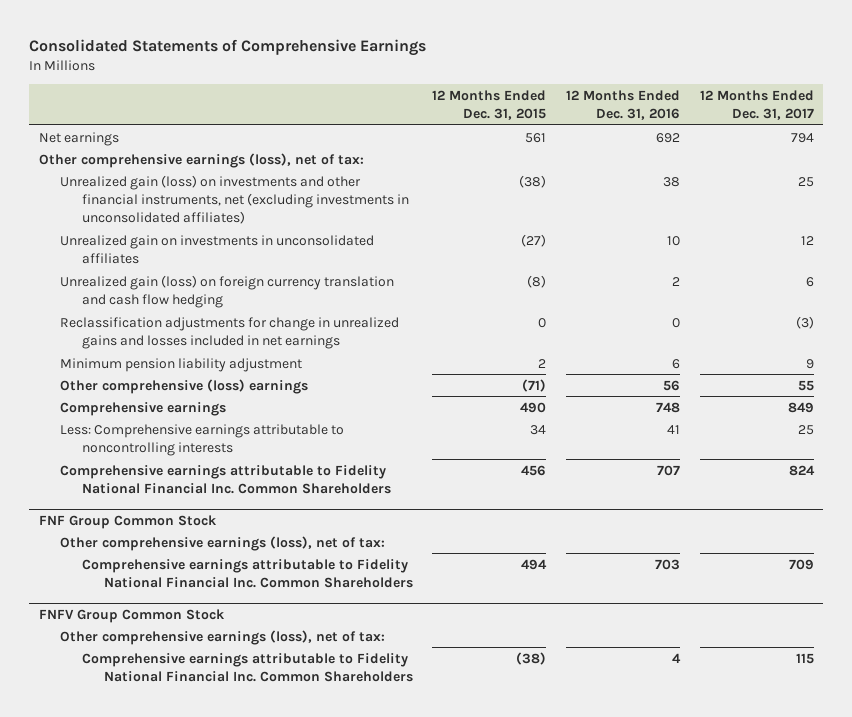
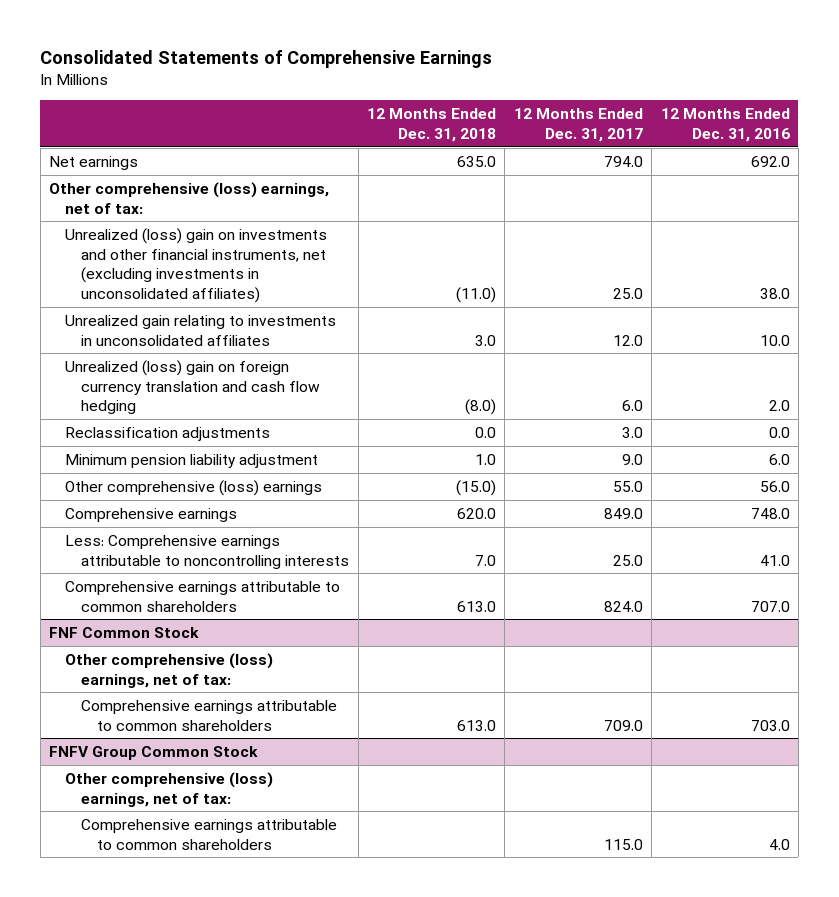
[432,89,547,120] 12 Months Ended Dec. 31, 2015 -> none
none -> [367,108,497,142] 12 Months Ended Dec. 31, 2018
[60,316,400,349] Reclassification adjustments for change in unrealized gains and losses included in net earnings -> none
[655,132,680,143] 692 -> [750,155,790,167] 692.0
[790,132,814,143] 794 -> [603,155,643,167] 794.0
[38,152,364,168] Other comprehensive earnings (loss), net of tax: -> [48,181,329,214] Other comprehensive (loss) earnings, net of tax:
[60,174,409,225] Unrealized gain (loss) on investments and other financial instruments, net (excluding investments in unconsolidated affiliates) -> [65,227,328,303] Unrealized (loss) gain on investments and other financial instruments, net (excluding investments in unconsolidated affiliates)
[662,176,680,187] 38 -> [759,287,790,299] 38.0
[797,176,814,187] 25 -> [612,287,643,299] 25.0
[60,234,375,264] Unrealized gain on investments in unconsolidated affiliates -> [65,314,337,346] Unrealized gain relating to investments in unconsolidated affiliates
[666,235,680,246] 10 -> [759,334,790,346] 10.0
[800,235,814,245] 12 -> [612,334,643,346] 12.0
[60,274,395,308] Unrealized gain (loss) on foreign currency translation and cash flow hedging -> [65,359,321,415] Unrealized (loss) gain on foreign currency translation and cash flow hedging
[671,276,680,286] 2 -> [768,400,790,412] 2.0
[805,276,814,287] 6 -> [621,400,643,412] 6.0
none -> [65,426,271,441] Reclassification adjustments
[671,358,680,369] 6 -> [768,453,790,465] 6.0
[805,358,814,369] 9 -> [621,453,643,465] 9.0
[662,379,680,391] 56 -> [759,480,790,492] 56.0
[797,379,814,391] 55 -> [612,480,643,492] 55.0
[655,401,680,413] 748 -> [750,507,790,519] 748.0
[787,401,814,413] 849 -> [603,507,643,519] 849.0
[666,424,680,434] 41 -> [759,554,790,566] 41.0
[797,424,814,435] 25 -> [612,554,643,566] 25.0
[60,464,391,494] Comprehensive earnings attributable to Fidelity National Financial Inc. Common Shareholders -> [65,580,341,612] Comprehensive earnings attributable to common shareholders
[656,464,680,476] 707 -> [750,600,790,612] 707.0
[788,464,815,476] 824 -> [603,600,643,612] 824.0
[38,514,217,529] FNF Group Common Stock -> [48,626,199,638] FNF Common Stock
[60,535,386,551] Other comprehensive earnings (loss), net of tax: -> [65,652,274,688] Other comprehensive (loss) earnings, net of tax:
[81,558,413,588] Comprehensive earnings attributable to Fidelity National Financial Inc. Common Shareholders -> [81,699,338,731] Comprehensive earnings attributable to common shareholders
[654,558,680,570] 703 -> [750,719,790,731] 703.0
[788,558,814,570] 709 -> [603,719,643,731] 709.0
[60,629,386,645] Other comprehensive earnings (loss), net of tax: -> [65,771,274,807] Other comprehensive (loss) earnings, net of tax:
[81,652,413,682] Comprehensive earnings attributable to Fidelity National Financial Inc. Common Shareholders -> [81,818,338,850] Comprehensive earnings attributable to common shareholders
[671,652,681,663] 4 -> [768,838,790,850] 4.0
[795,652,814,664] 115 -> [603,838,643,850] 115.0

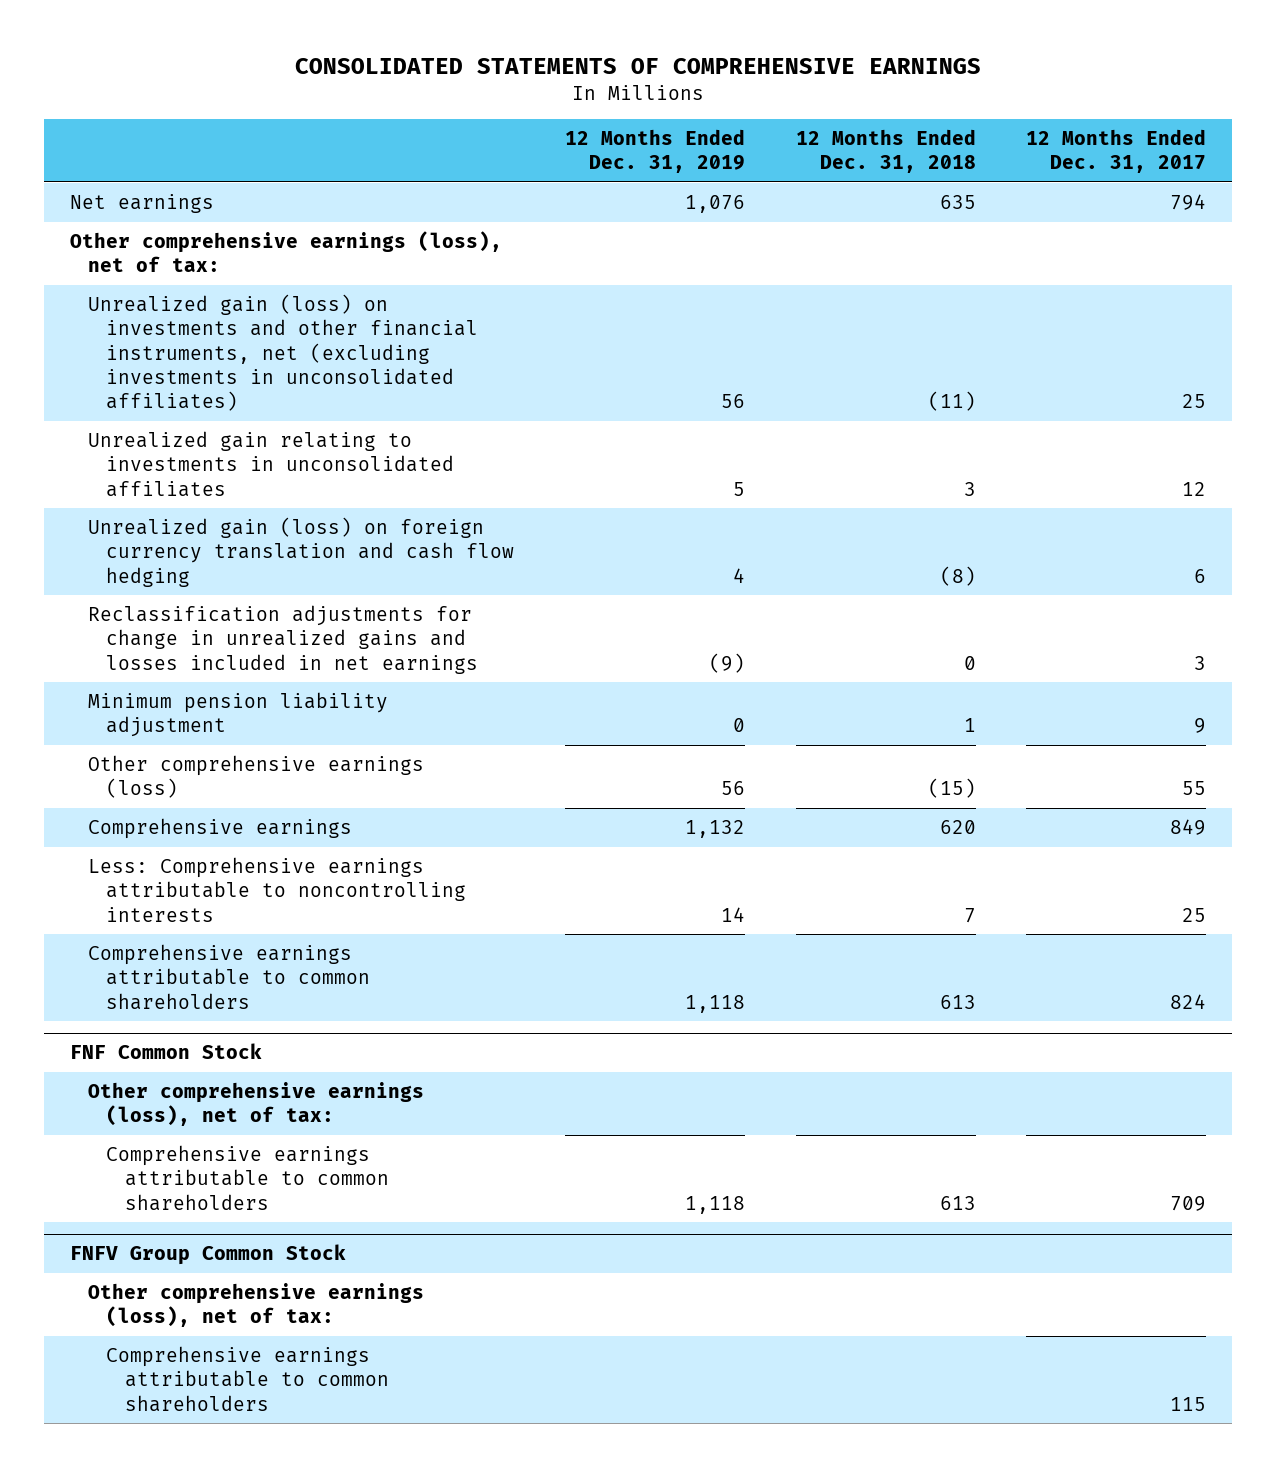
[40,50,493,69] Consolidated Statements of Comprehensive Earnings -> [294,57,981,74] CONSOLIDATED STATEMENTS OF COMPREHENSIVE EARNINGS
[660,108,790,142] 12 Months Ended Dec. 31, 2016 -> none
none -> [564,128,745,174] 12 Months Ended Dec. 31, 2019
[65,426,271,441] Reclassification adjustments -> none
[457,155,497,167] 635.0 -> [939,195,976,210] 635
[603,155,643,167] 794.0 -> [1170,194,1207,211] 794
[48,181,329,214] Other comprehensive (loss) earnings, net of tax: -> [69,231,502,273] Other comprehensive earnings (loss), net of tax:
[65,227,328,303] Unrealized (loss) gain on investments and other financial instruments, net (excluding investments in unconsolidated affiliates) -> [87,294,479,412] Unrealized gain (loss) on investments and other financial instruments, net (excluding investments in unconsolidated affiliates)
[456,286,497,303] (11.0) -> [927,391,976,412] (11)
[612,287,643,299] 25.0 -> [1182,394,1207,409] 25
[475,334,497,346] 3.0 -> [963,481,976,496] 3
[612,334,643,346] 12.0 -> [1182,481,1207,496] 12
[65,359,321,415] Unrealized (loss) gain on foreign currency translation and cash flow hedging -> [87,517,515,587] Unrealized gain (loss) on foreign currency translation and cash flow hedging
[465,399,497,416] (8.0) -> [939,565,976,586] (8)
[621,400,643,412] 6.0 -> [1194,568,1207,583] 6
none -> [87,605,479,674] Reclassification adjustments for change in unrealized gains and losses included in net earnings
[475,453,497,465] 1.0 -> [963,718,976,733] 1
[621,453,643,465] 9.0 -> [1194,718,1207,734] 9
[65,479,323,496] Other comprehensive (loss) earnings -> [87,755,424,799] Other comprehensive earnings (loss)
[456,479,497,496] (15.0) -> [927,778,976,799] (15)
[612,480,643,492] 55.0 -> [1182,781,1207,796] 55
[457,507,497,519] 620.0 -> [939,820,976,835] 620
[603,507,643,519] 849.0 -> [1170,819,1207,836] 849
[475,554,497,566] 7.0 -> [963,907,976,923] 7
[612,554,643,566] 25.0 -> [1182,907,1207,922] 25
[457,600,497,612] 613.0 -> [939,994,976,1009] 613
[603,600,643,612] 824.0 -> [1170,993,1207,1009] 824
[65,652,274,688] Other comprehensive (loss) earnings, net of tax: -> [87,1082,424,1127] Other comprehensive earnings (loss), net of tax:
[457,719,497,731] 613.0 -> [939,1195,976,1210] 613
[603,719,643,731] 709.0 -> [1170,1195,1207,1211] 709
[65,771,274,807] Other comprehensive (loss) earnings, net of tax: -> [87,1283,424,1328] Other comprehensive earnings (loss), net of tax:
[603,838,643,850] 115.0 -> [1170,1396,1207,1411] 115

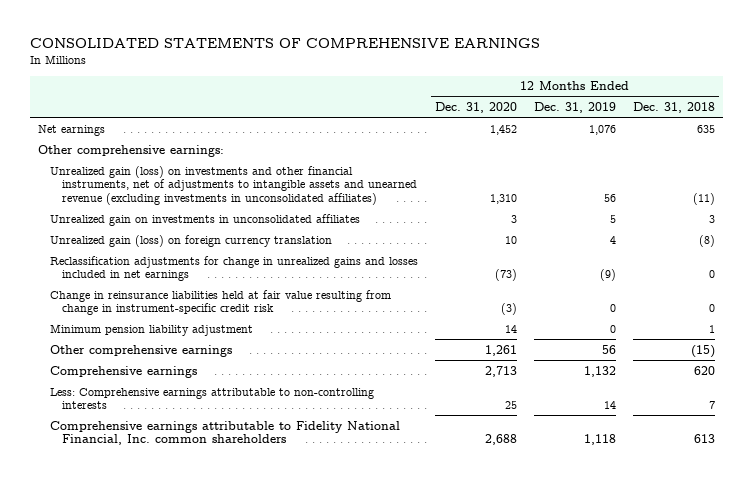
[1026,128,1207,174] 12 Months Ended Dec. 31, 2017 -> none
none -> [435,102,518,114] Dec. 31, 2020
[69,231,502,273] Other comprehensive earnings (loss), net of tax: -> [38,144,225,157] Other comprehensive earnings:
[87,294,479,412] Unrealized gain (loss) on investments and other financial instruments, net (excluding investments in unconsolidated affiliates) -> [50,165,418,205] Unrealized gain (loss) on investments and other financial instruments, net of adjustments to intangible assets and unearned revenue (excluding investments in unconsolidated affiliates)
[87,431,455,497] Unrealized gain relating to investments in unconsolidated affiliates -> [50,213,361,226] Unrealized gain on investments in unconsolidated affiliates
[87,517,515,587] Unrealized gain (loss) on foreign currency translation and cash flow hedging -> [50,234,333,247] Unrealized gain (loss) on foreign currency translation
none -> [50,289,392,316] Change in reinsurance liabilities held at fair value resulting from change in instrument-specific credit risk
[87,755,424,799] Other comprehensive earnings (loss) -> [50,344,233,357] Other comprehensive earnings
[69,1043,262,1060] FNF Common Stock -> none
[87,1082,424,1127] Other comprehensive earnings (loss), net of tax: -> none
[106,1145,389,1211] Comprehensive earnings attributable to common shareholders -> none
[69,1244,346,1266] FNFV Group Common Stock -> none
[87,1283,424,1328] Other comprehensive earnings (loss), net of tax: -> none
[106,1346,389,1412] Comprehensive earnings attributable to common shareholders -> none
[87,857,467,922] Less: Comprehensive earnings attributable to noncontrolling interests -> [50,387,375,410] Less: Comprehensive earnings attributable to non-controlling interests
[87,944,371,1010] Comprehensive earnings attributable to common shareholders -> [50,420,401,446] Comprehensive earnings attributable to Fidelity National Financial, Inc. common shareholders

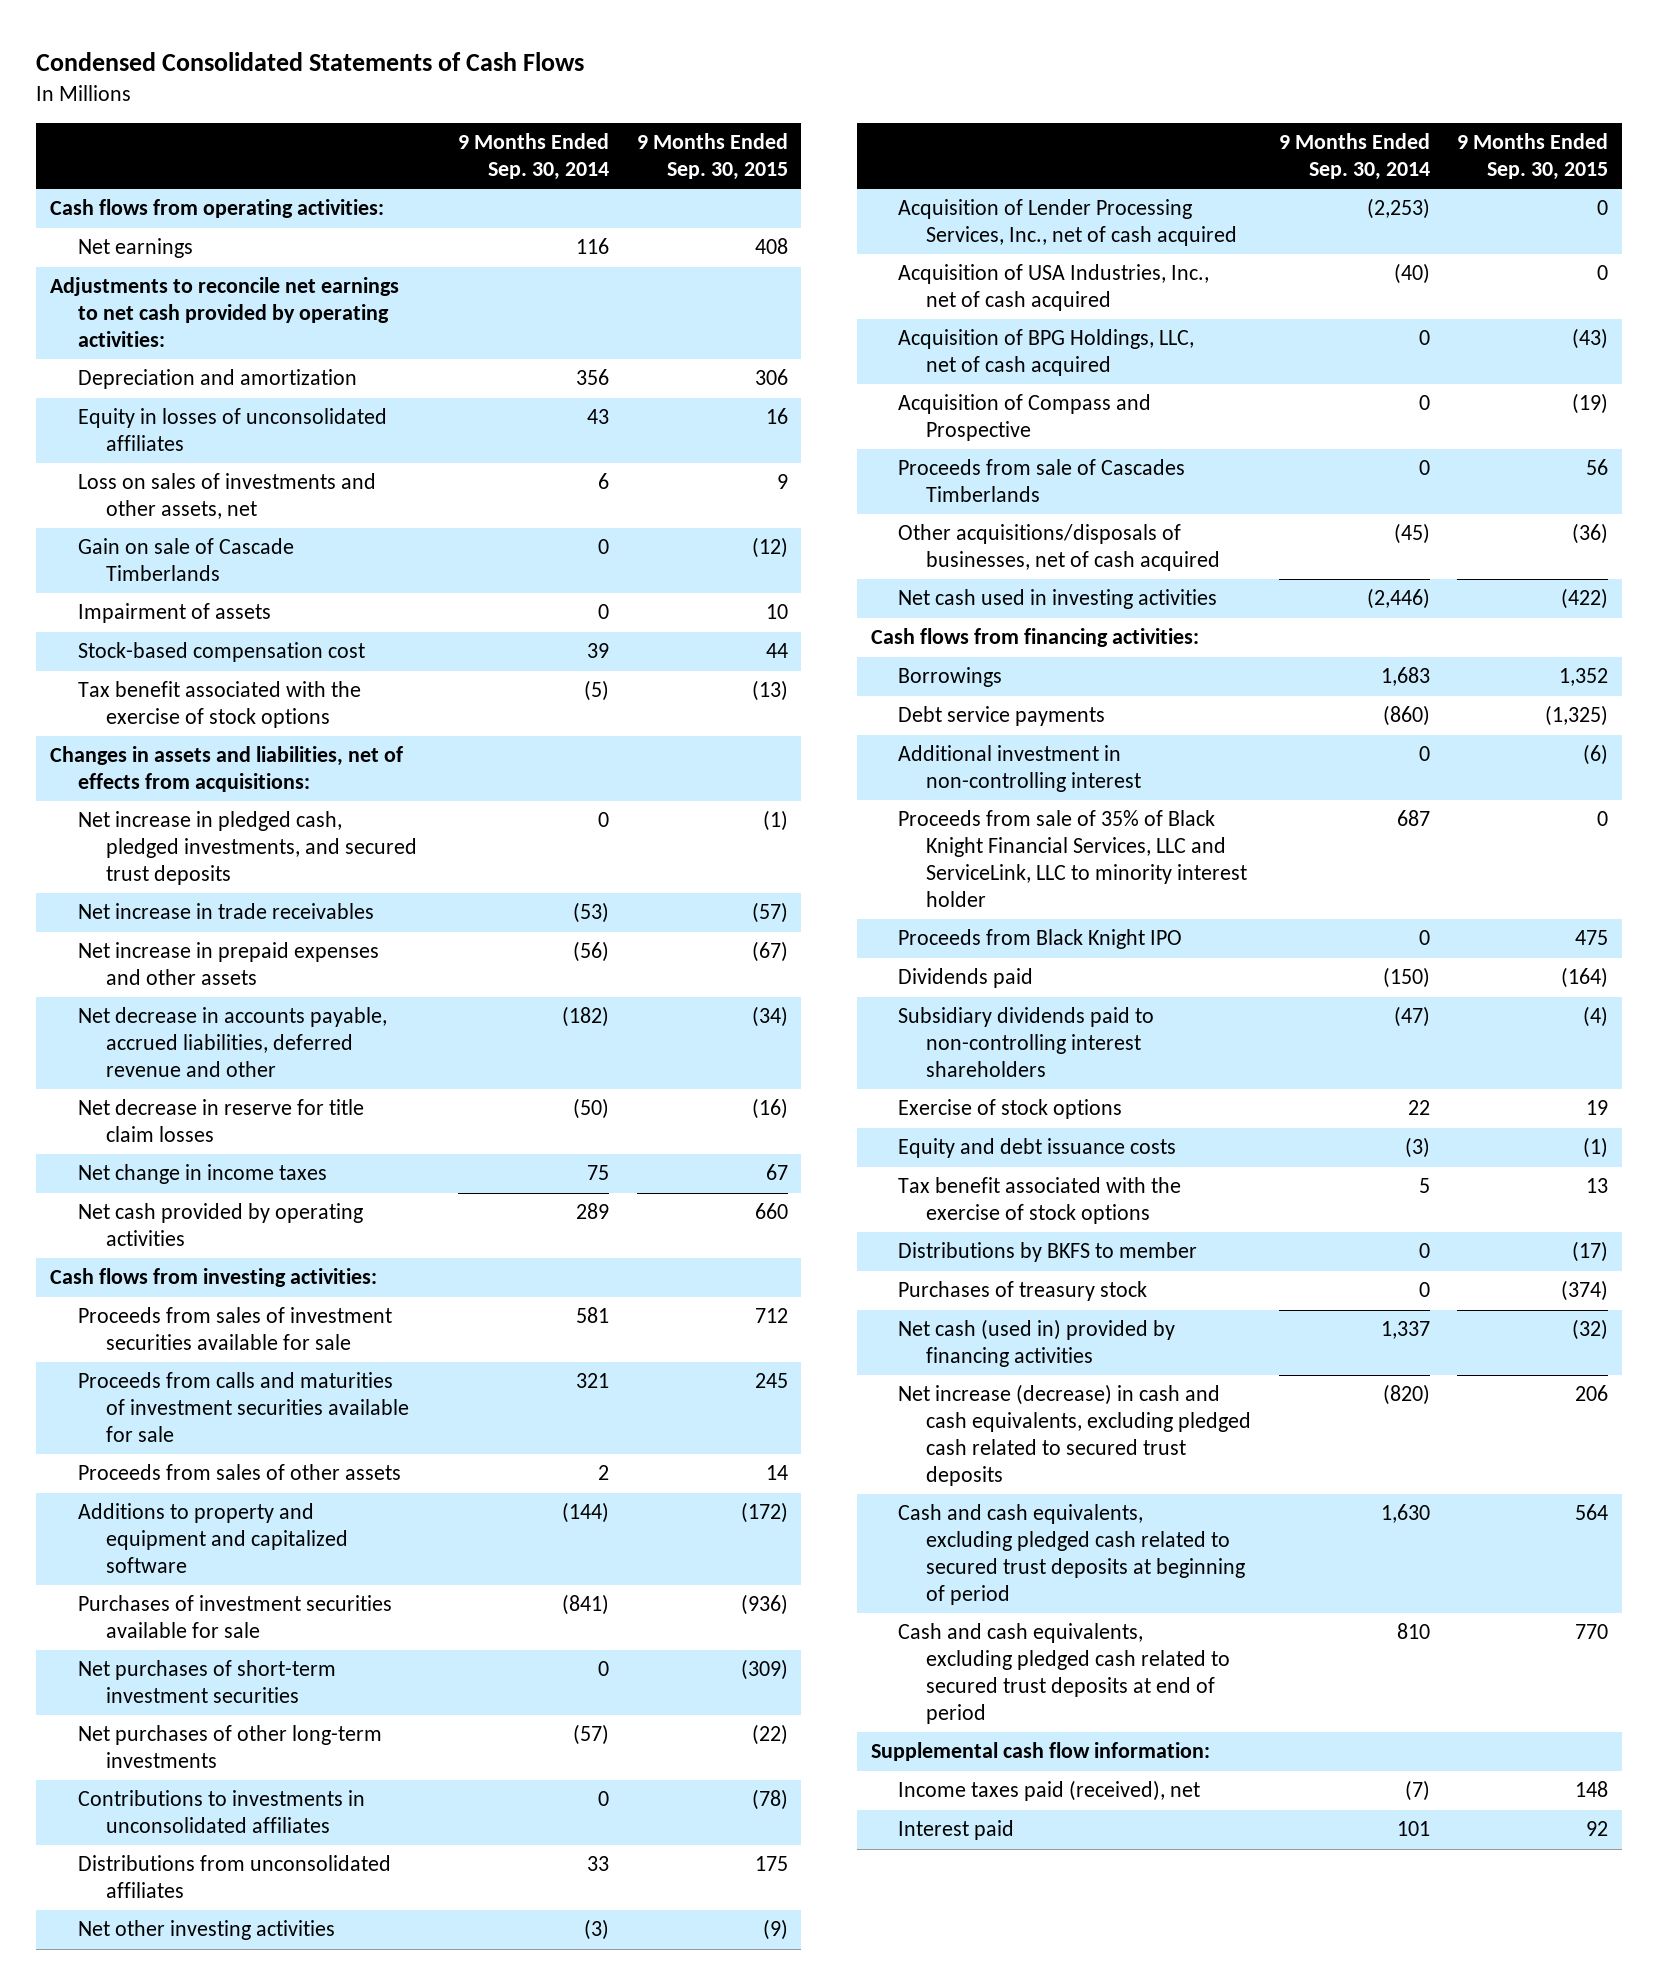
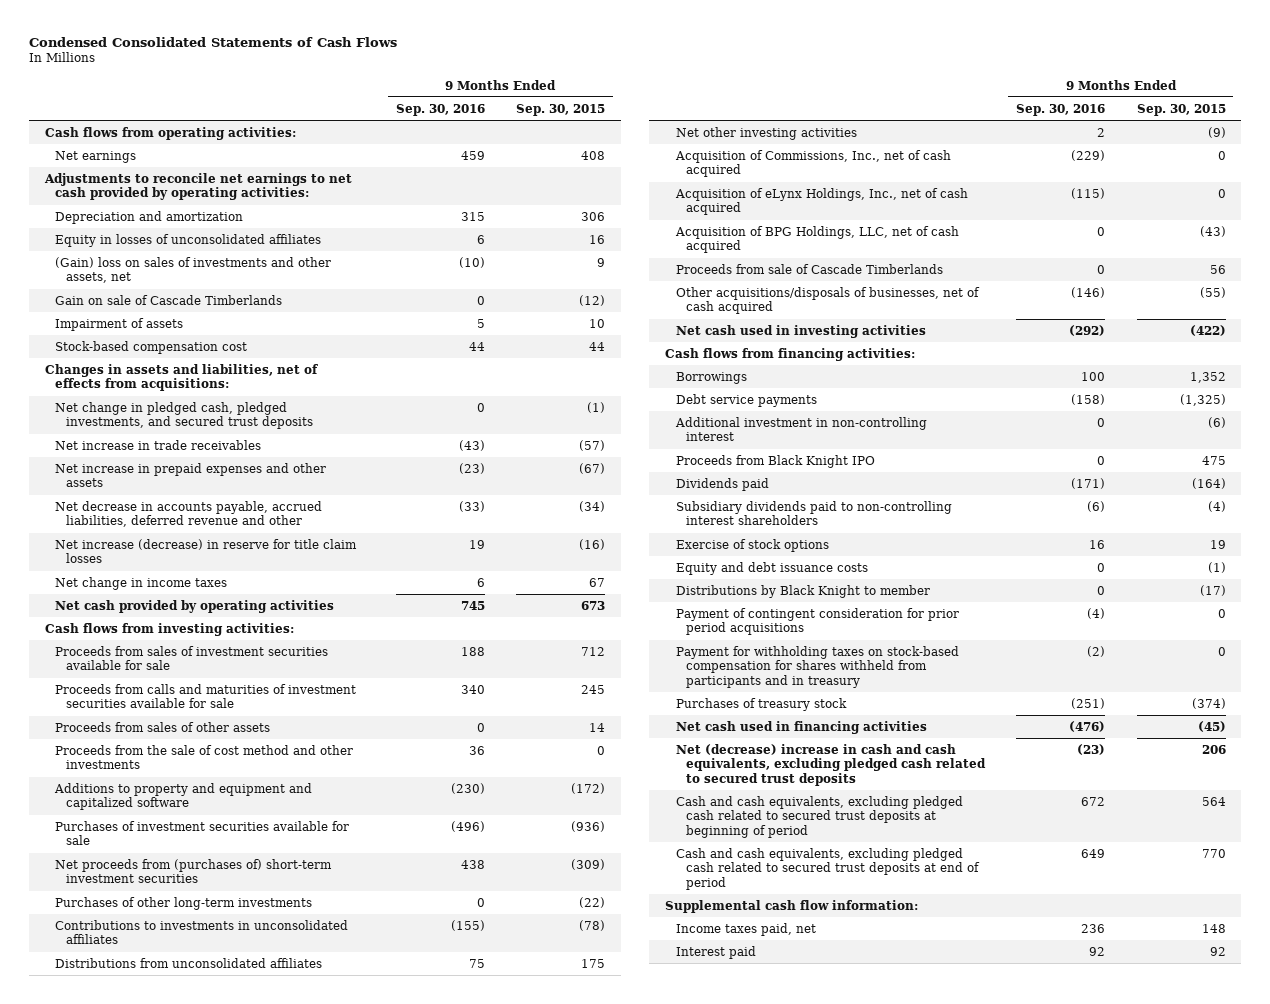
[458,133,610,181] 9 Months Ended Sep. 30, 2014 -> none
none -> [395,103,485,116] Sep. 30, 2016
[77,473,376,520] Loss on sales of investments and other assets, net -> [55,256,332,284] (Gain) loss on sales of investments and other assets, net
[77,681,361,729] Tax benefit associated with the exercise of stock options -> none
[77,811,417,885] Net increase in pledged cash, pledged investments, and secured trust deposits -> [55,401,313,430] Net change in pledged cash, pledged investments, and secured trust deposits
[77,1099,364,1143] Net decrease in reserve for title claim losses -> [55,538,358,564] Net increase (decrease) in reserve for title claim losses
[754,1203,788,1220] 660 -> [581,600,606,610] 673
none -> [55,744,354,770] Proceeds from the sale of cost method and other investments
[77,1660,336,1704] Net purchases of short-term investment securities -> [55,858,333,884] Net proceeds from (purchases of) short-term investment securities
[77,1725,382,1769] Net purchases of other long-term investments -> [55,896,313,910] Purchases of other long-term investments
[898,199,1238,247] Acquisition of Lender Processing Services, Inc., net of cash acquired -> [674,149,951,178] Acquisition of Commissions, Inc., net of cash acquired
[898,264,1210,312] Acquisition of USA Industries, Inc., net of cash acquired -> [674,187,968,216] Acquisition of eLynx Holdings, Inc., net of cash acquired
[898,394,1152,442] Acquisition of Compass and Prospective -> none
[898,459,1186,503] Proceeds from sale of Cascades Timberlands -> [675,263,943,274] Proceeds from sale of Cascade Timberlands
[1572,523,1609,545] (36) -> [1199,286,1226,298] (55)
[898,810,1248,907] Proceeds from sale of 35% of Black Knight Financial Services, LLC and ServiceLink, LLC to minority interest holder -> none
[898,1177,1182,1225] Tax benefit associated with the exercise of stock options -> none
[898,1242,1198,1263] Distributions by BKFS to member -> [675,584,930,598] Distributions by Black Knight to member
none -> [675,607,959,636] Payment of contingent consideration for prior period acquisitions
none -> [675,645,959,688] Payment for withholding taxes on stock-based compensation for shares withheld from participants and in treasury
[898,1319,1176,1368] Net cash (used in) provided by financing activities -> [675,720,927,734] Net cash used in financing activities
[1572,1319,1609,1341] (32) -> [1197,720,1226,732] (45)
[898,1384,1252,1486] Net increase (decrease) in cash and cash equivalents, excluding pledged cash related to secured trust deposits -> [675,743,986,786] Net (decrease) increase in cash and cash equivalents, excluding pledged cash related to secured trust deposits
[898,1780,1201,1802] Income taxes paid (received), net -> [675,922,816,936] Income taxes paid, net

